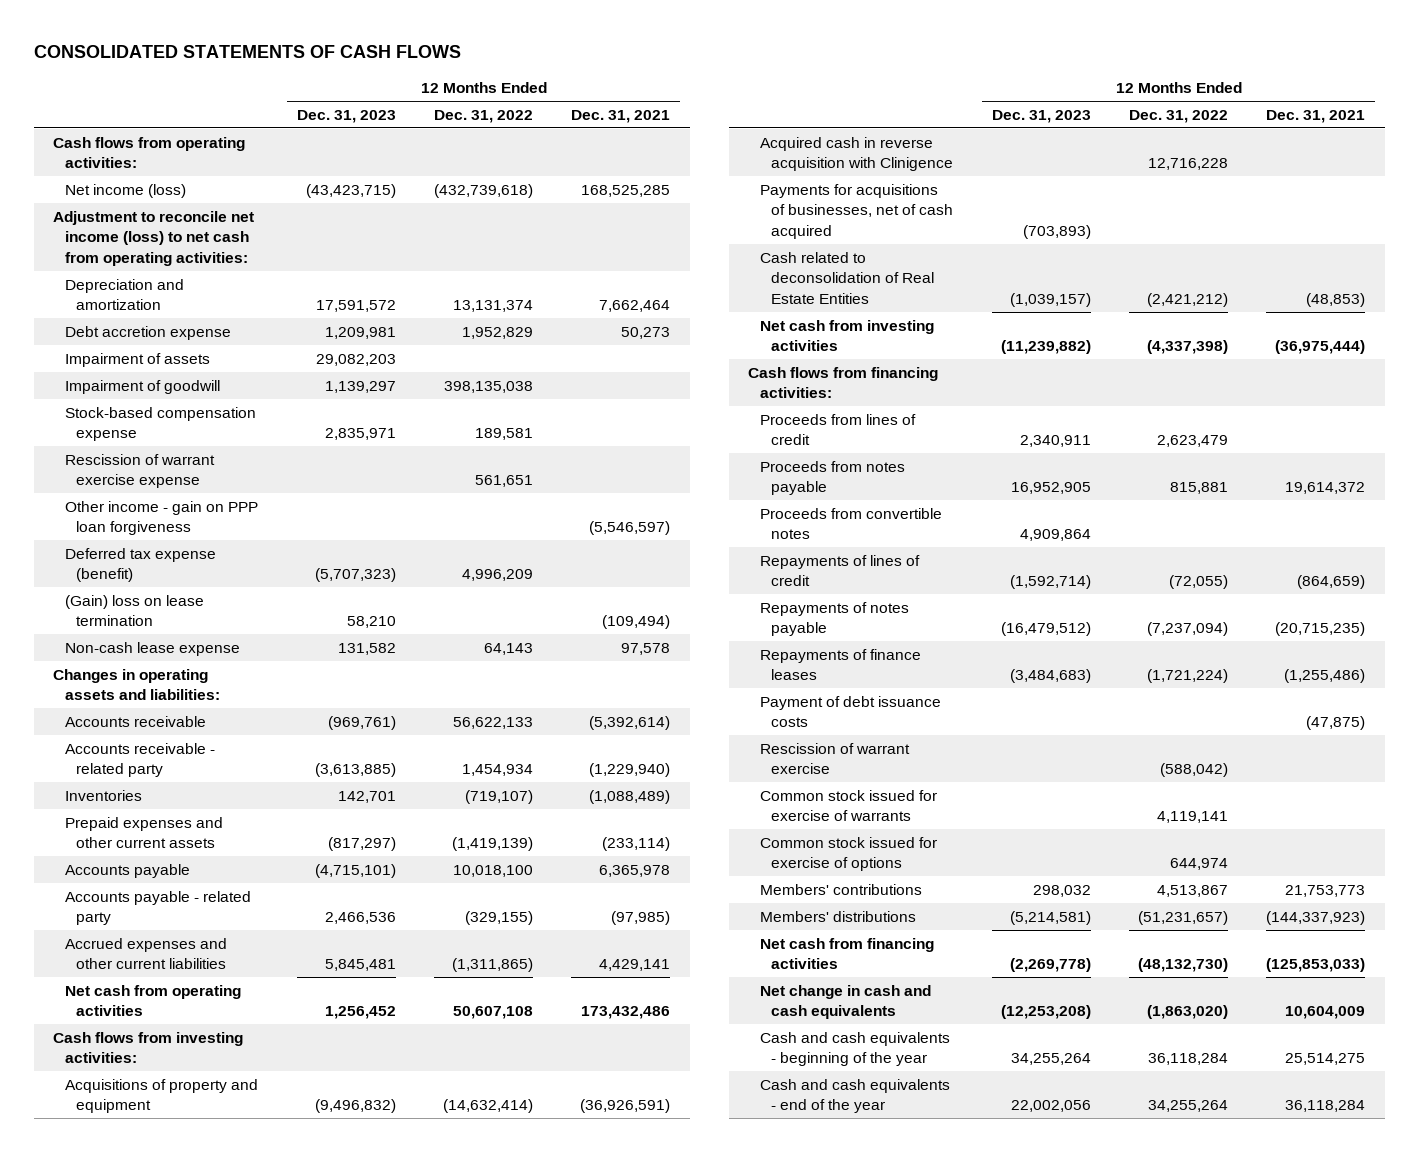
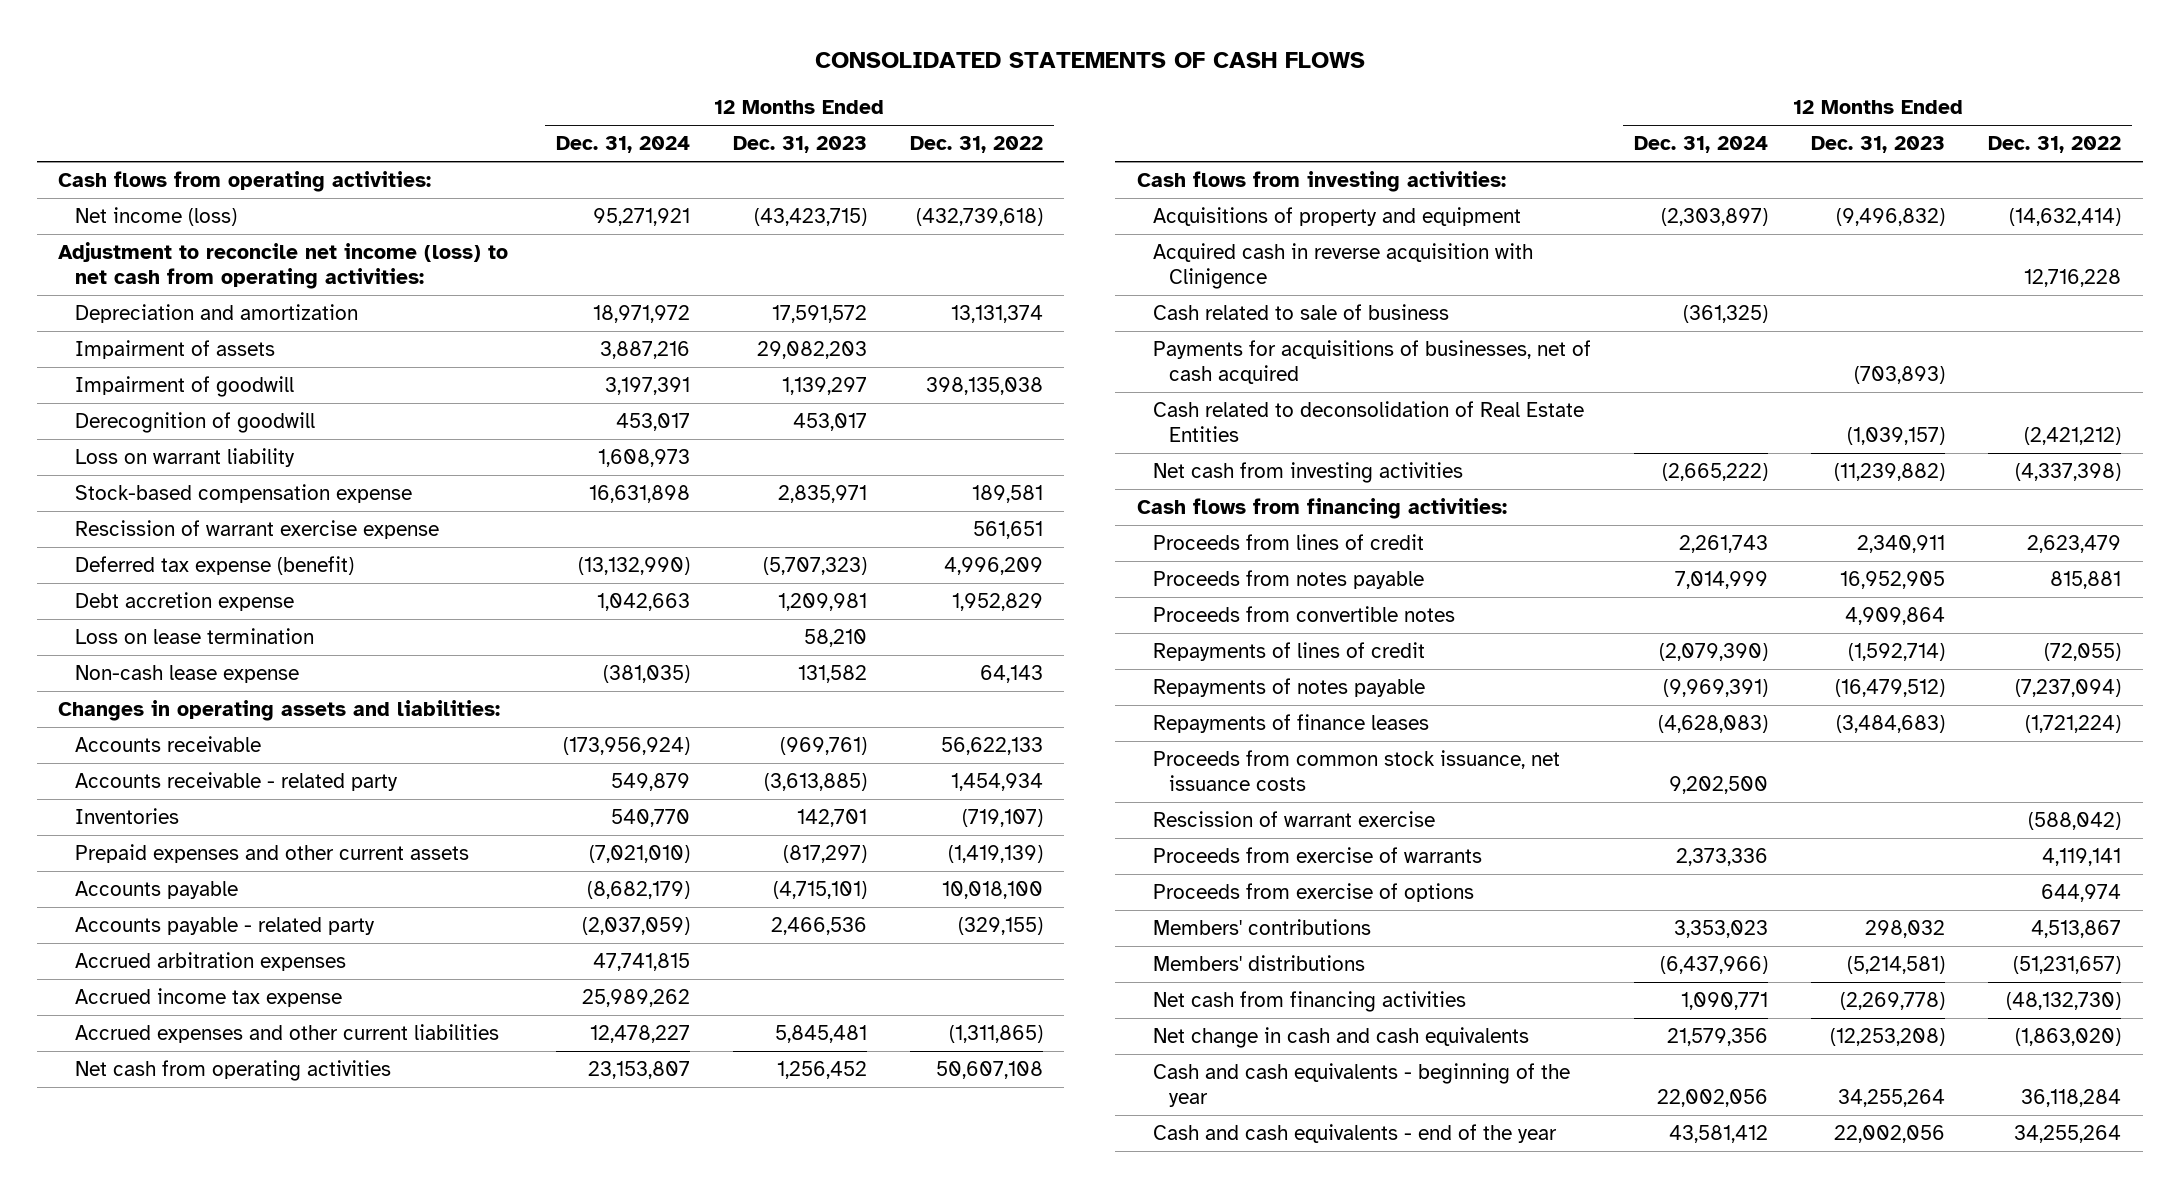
[571,109,671,123] Dec. 31, 2021 -> none
none -> [555,136,690,154] Dec. 31, 2024
none -> [74,412,315,434] Derecognition of goodwill
none -> [74,448,295,468] Loss on warrant liability
[64,500,258,536] Other income - gain on PPP loan forgiveness -> none
[64,325,231,340] Debt accretion expense -> [74,592,294,612] Debt accretion expense
[64,594,204,627] (Gain) loss on lease termination -> [74,628,314,645] Loss on lease termination
none -> [74,952,346,972] Accrued arbitration expenses
none -> [74,988,342,1008] Accrued income tax expense
none -> [1152,304,1449,321] Cash related to sale of business
[759,695,941,728] Payment of debt issuance costs -> none
none -> [1152,750,1560,791] Proceeds from common stock issuance, net issuance costs
[759,789,937,822] Common stock issued for exercise of warrants -> [1152,847,1482,864] Proceeds from exercise of warrants
[759,836,937,872] Common stock issued for exercise of options -> [1152,883,1474,903] Proceeds from exercise of options

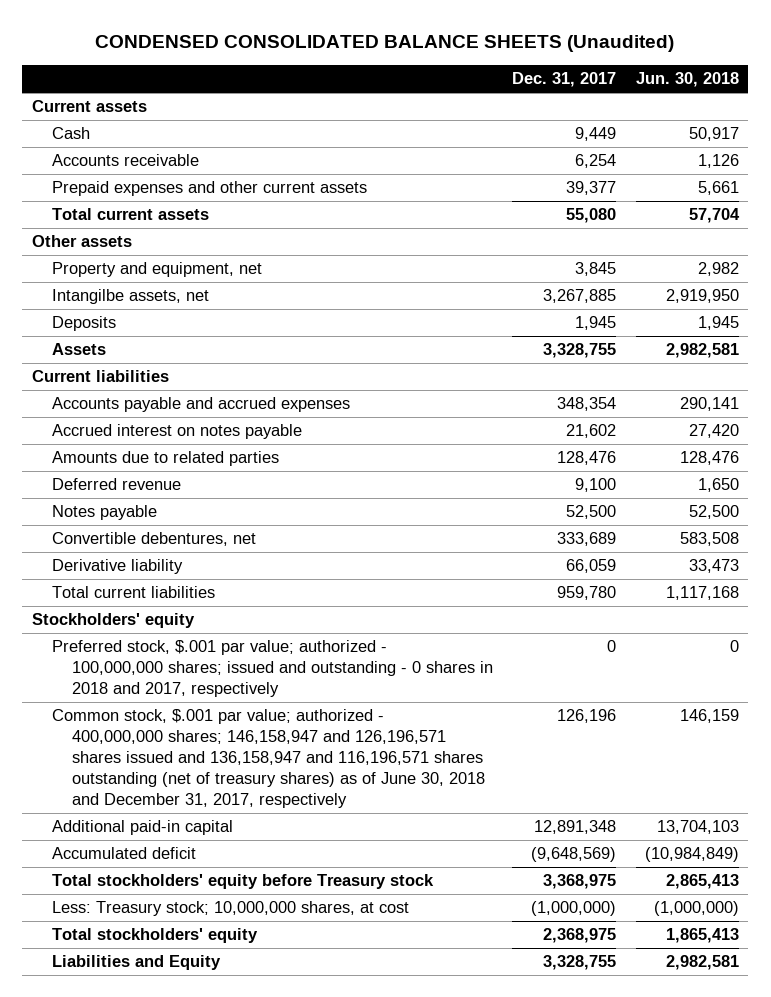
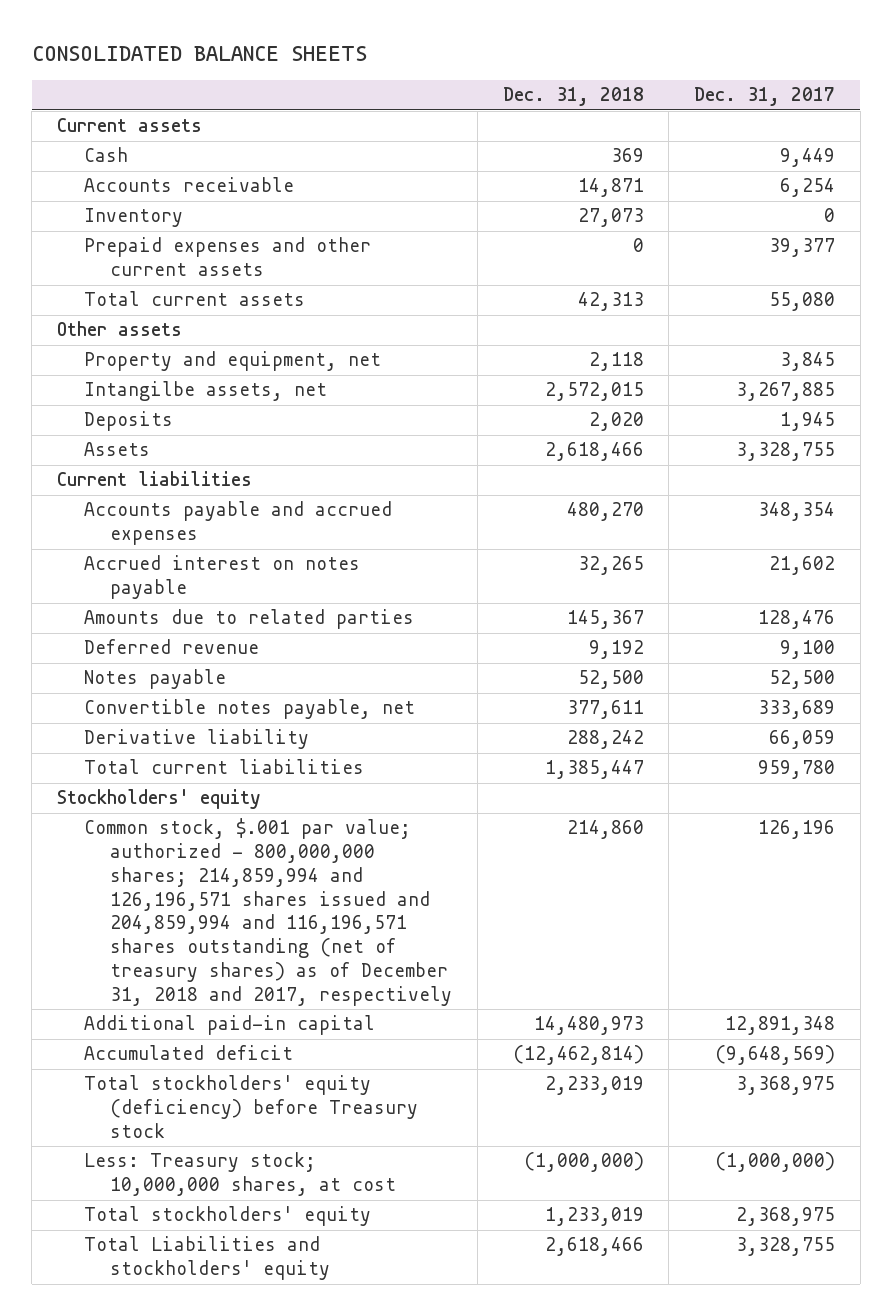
[95,35,675,53] CONDENSED CONSOLIDATED BALANCE SHEETS (Unaudited) -> [31,46,367,62] CONSOLIDATED BALANCE SHEETS
[635,72,739,88] Jun. 30, 2018 -> none
none -> [502,87,644,107] Dec. 31, 2018
none -> [83,208,183,228] Inventory
[51,532,256,547] Convertible debentures, net -> [83,699,415,720] Convertible notes payable, net
[51,640,493,698] Preferred stock, $.001 par value; authorized - 100,000,000 shares; issued and outstanding - 0 shares in 2018 and 2017, respectively -> none
[51,709,485,809] Common stock, $.001 par value; authorized - 400,000,000 shares; 146,158,947 and 126,196,571 shares issued and 136,158,947 and 116,196,571 shares outstanding (net of treasury shares) as of June 30, 2018 and December 31, 2017, respectively -> [83,818,453,1006] Common stock, $.001 par value; authorized - 800,000,000 shares; 214,859,994 and 126,196,571 shares issued and 204,859,994 and 116,196,571 shares outstanding (net of treasury shares) as of December 31, 2018 and 2017, respectively
[51,874,434,890] Total stockholders' equity before Treasury stock -> [83,1075,419,1138] Total stockholders' equity (deficiency) before Treasury stock
[51,955,221,971] Liabilities and Equity -> [83,1236,331,1281] Total Liabilities and stockholders' equity

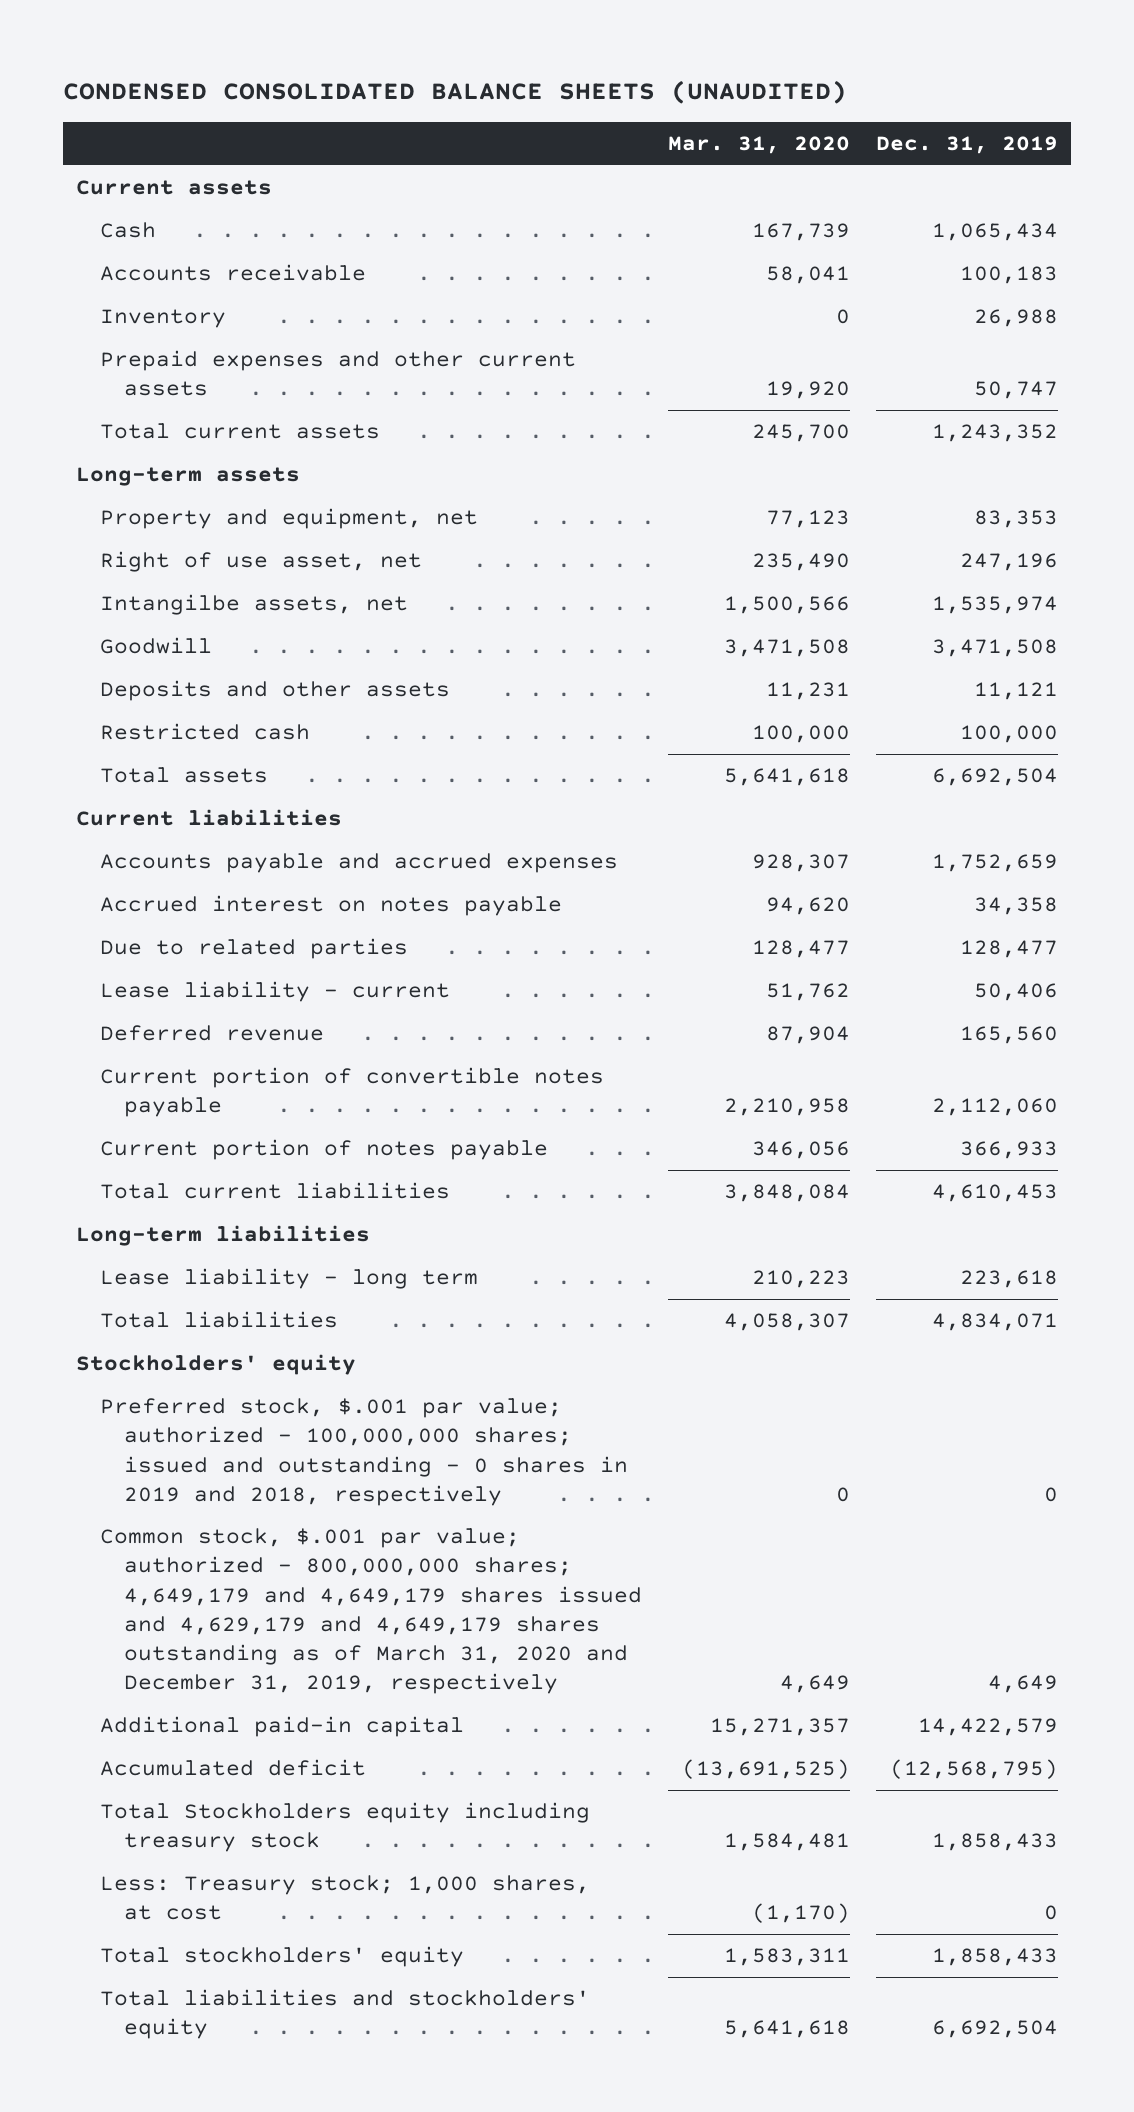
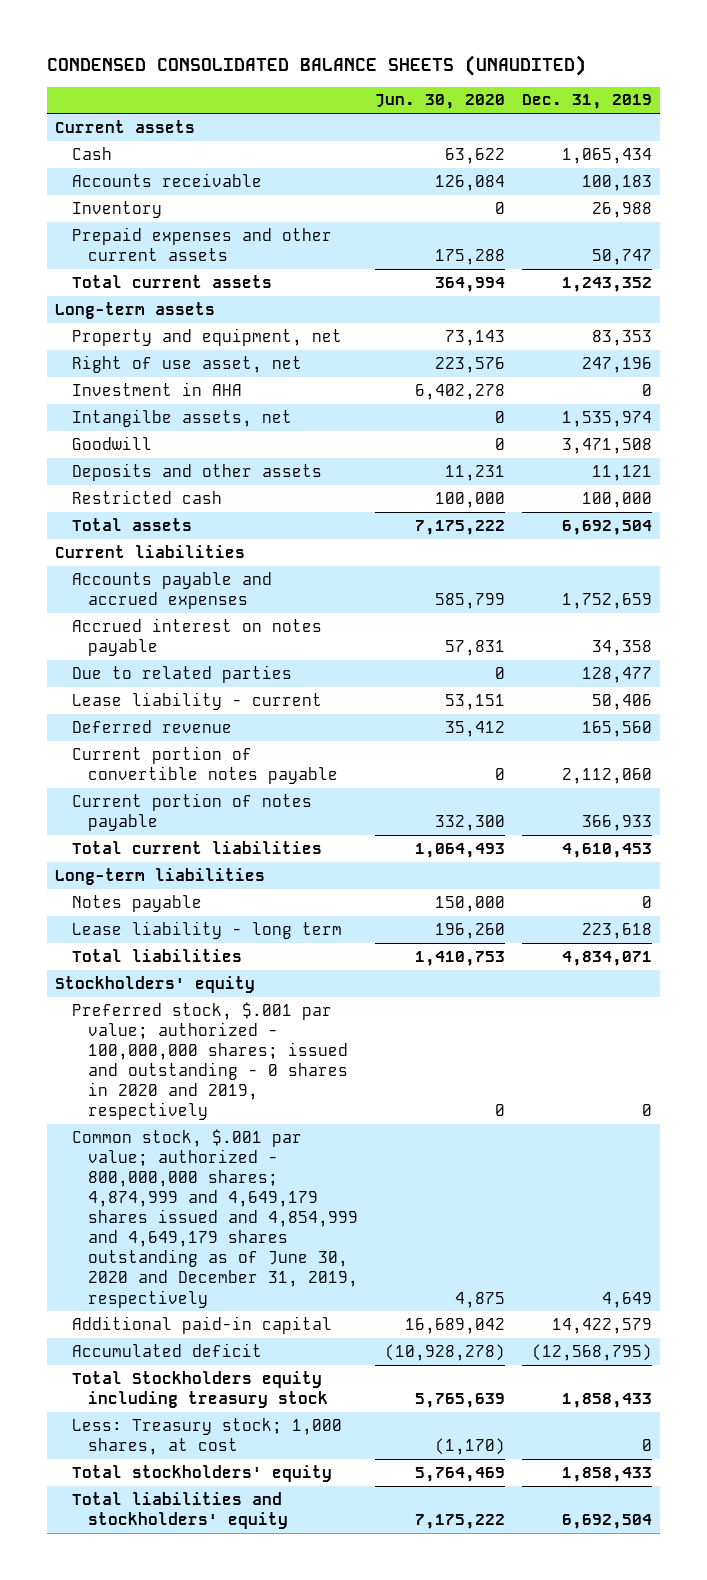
[667,136,850,155] Mar. 31, 2020 -> none
none -> [374,94,505,110] Jun. 30, 2020
none -> [71,381,242,396] Investment in AHA
none -> [71,894,202,912] Notes payable
[99,1398,628,1506] Preferred stock, $.001 par value; authorized - 100,000,000 shares; issued and outstanding - 0 shares in 2019 and 2018, respectively -> [71,1001,348,1121] Preferred stock, $.001 par value; authorized - 100,000,000 shares; issued and outstanding - 0 shares in 2020 and 2019, respectively
[99,1528,642,1695] Common stock, $.001 par value; authorized - 800,000,000 shares; 4,649,179 and 4,649,179 shares issued and 4,629,179 and 4,649,179 shares outstanding as of March 31, 2020 and December 31, 2019, respectively -> [71,1128,358,1308] Common stock, $.001 par value; authorized - 800,000,000 shares; 4,874,999 and 4,649,179 shares issued and 4,854,999 and 4,649,179 shares outstanding as of June 30, 2020 and December 31, 2019, respectively

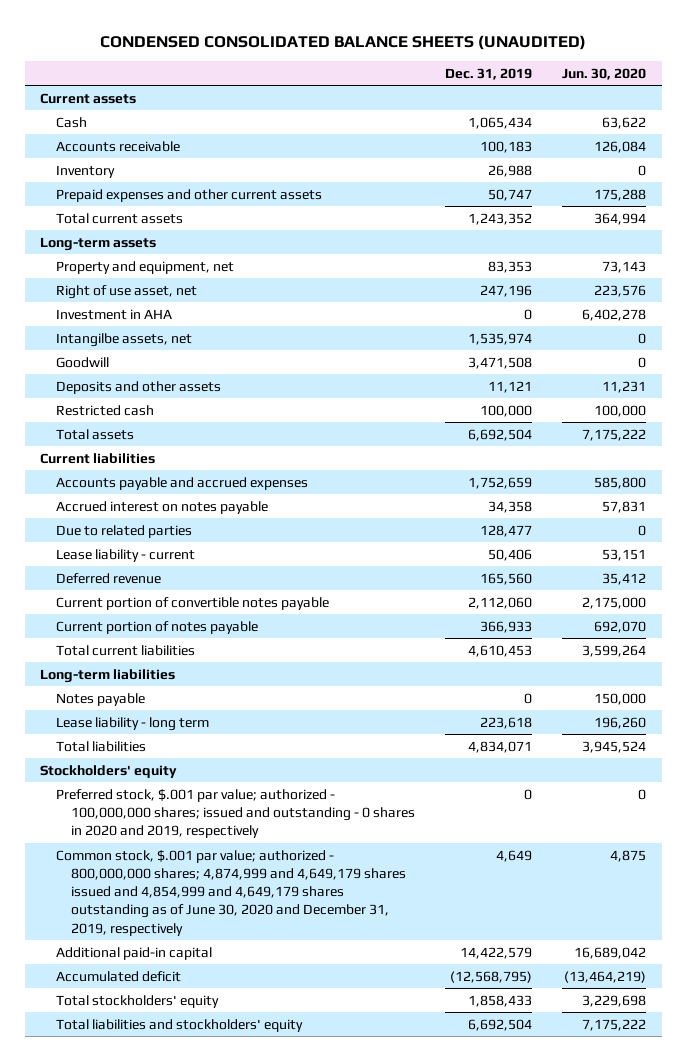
[434,592,505,609] 585,799 -> [594,476,647,489] 585,800
[494,767,505,780] 0 -> [582,596,647,609] 2,175,000
[434,814,505,831] 332,300 -> [594,620,647,633] 692,070
[414,842,505,858] 1,064,493 -> [582,644,647,657] 3,599,264
[414,950,505,966] 1,410,753 -> [582,740,647,753] 3,945,524
[71,1370,328,1408] Total Stockholders equity including treasury stock -> none
[71,1417,342,1455] Less: Treasury stock; 1,000 shares, at cost -> none
[384,1343,505,1361] (10,928,278) -> [564,970,647,983] (13,464,219)
[414,1466,505,1482] 5,764,469 -> [582,994,647,1007] 3,229,698

